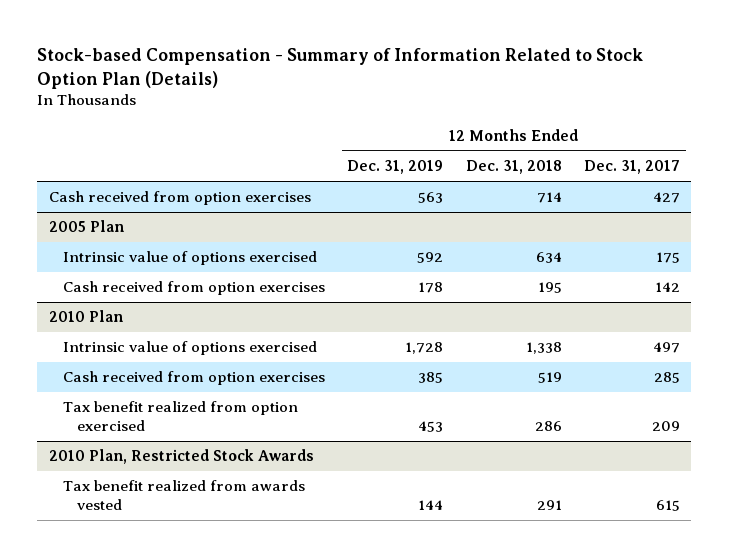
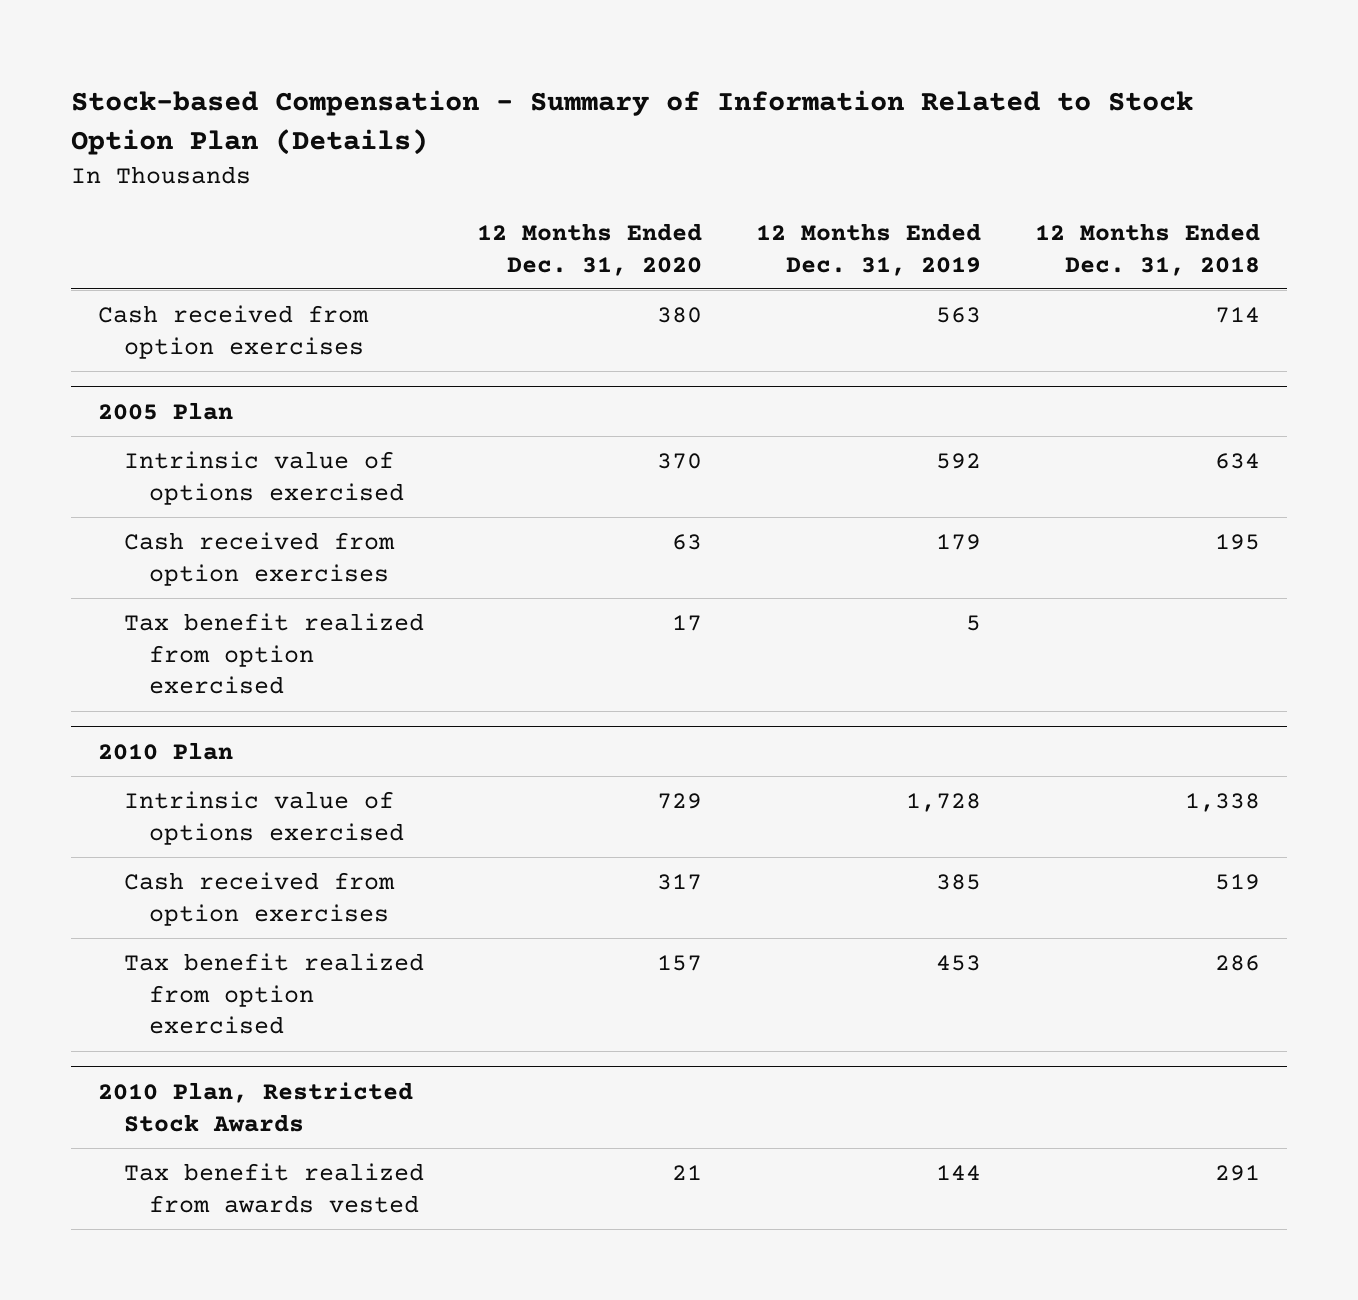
[583,160,680,175] Dec. 31, 2017 -> none
none -> [477,222,703,276] 12 Months Ended Dec. 31, 2020
[418,282,444,294] 178 -> [936,533,982,550] 179
none -> [123,612,424,695] Tax benefit realized from option exercised

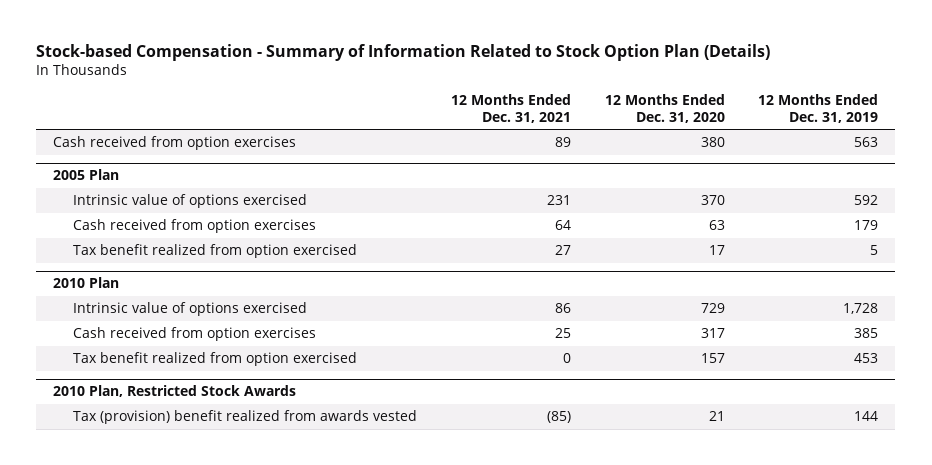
[1035,222,1261,276] 12 Months Ended Dec. 31, 2018 -> none
none -> [450,94,571,123] 12 Months Ended Dec. 31, 2021
[123,1162,424,1213] Tax benefit realized from awards vested -> [72,410,417,425] Tax (provision) benefit realized from awards vested

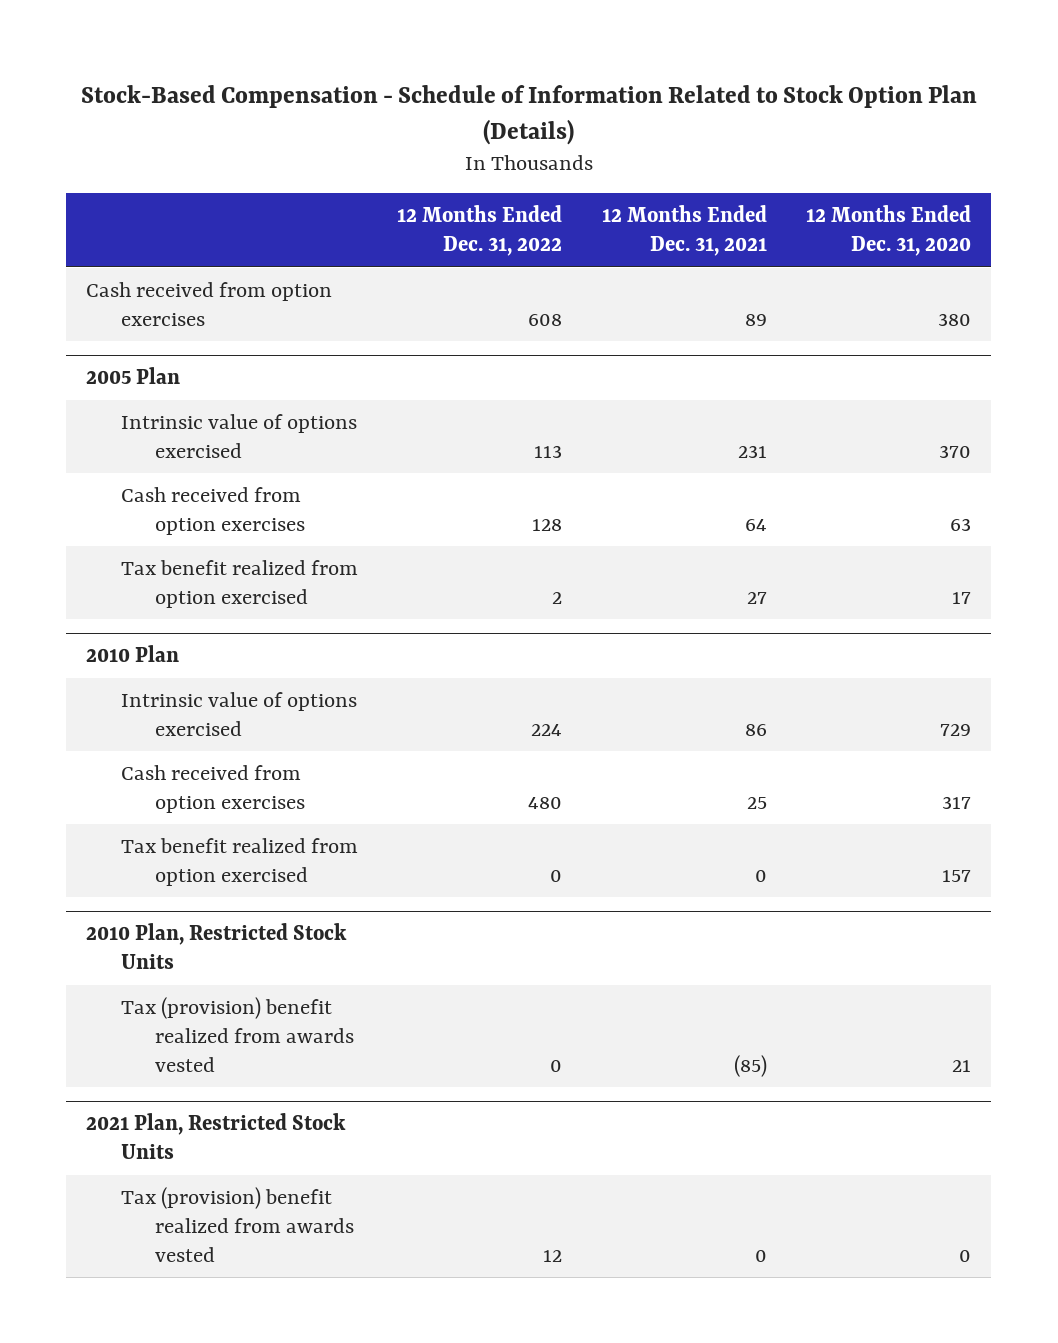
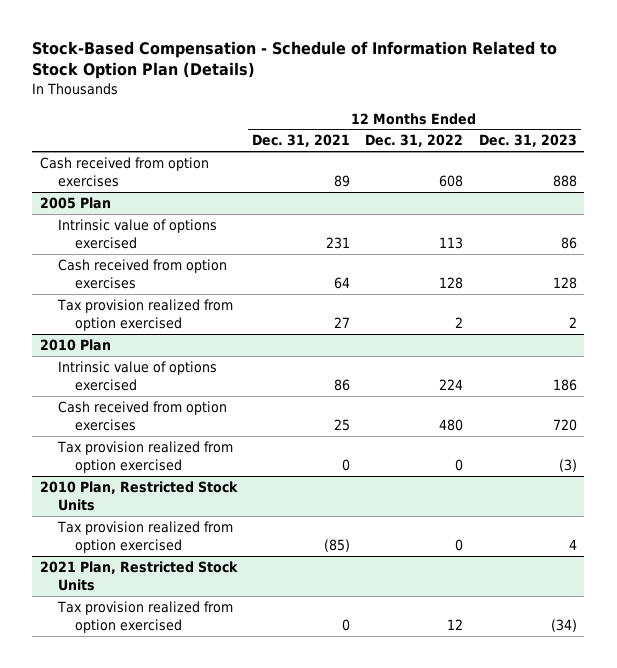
[806,204,972,257] 12 Months Ended Dec. 31, 2020 -> none
none -> [478,134,577,148] Dec. 31, 2023
[120,559,358,608] Tax benefit realized from option exercised -> [56,298,233,331] Tax provision realized from option exercised
[120,837,358,886] Tax benefit realized from option exercised -> [56,440,233,473] Tax provision realized from option exercised
[120,996,355,1073] Tax (provision) benefit realized from awards vested -> none
none -> [56,520,233,553] Tax provision realized from option exercised
[120,1186,355,1263] Tax (provision) benefit realized from awards vested -> none
none -> [56,600,233,633] Tax provision realized from option exercised

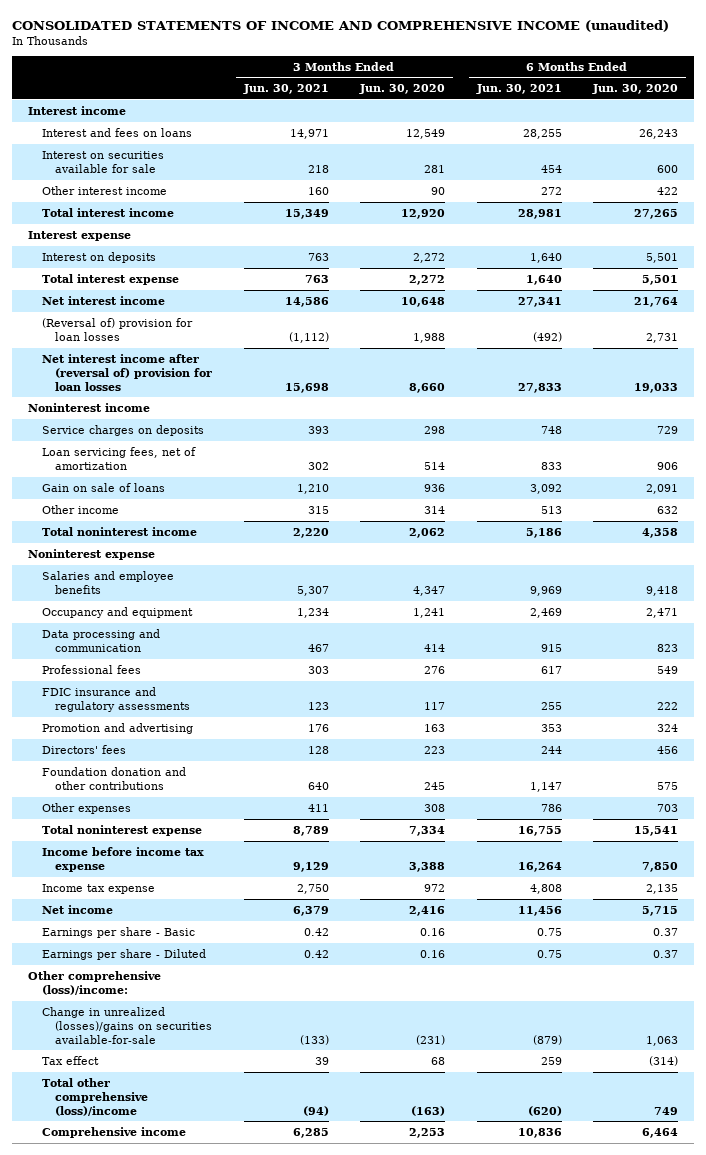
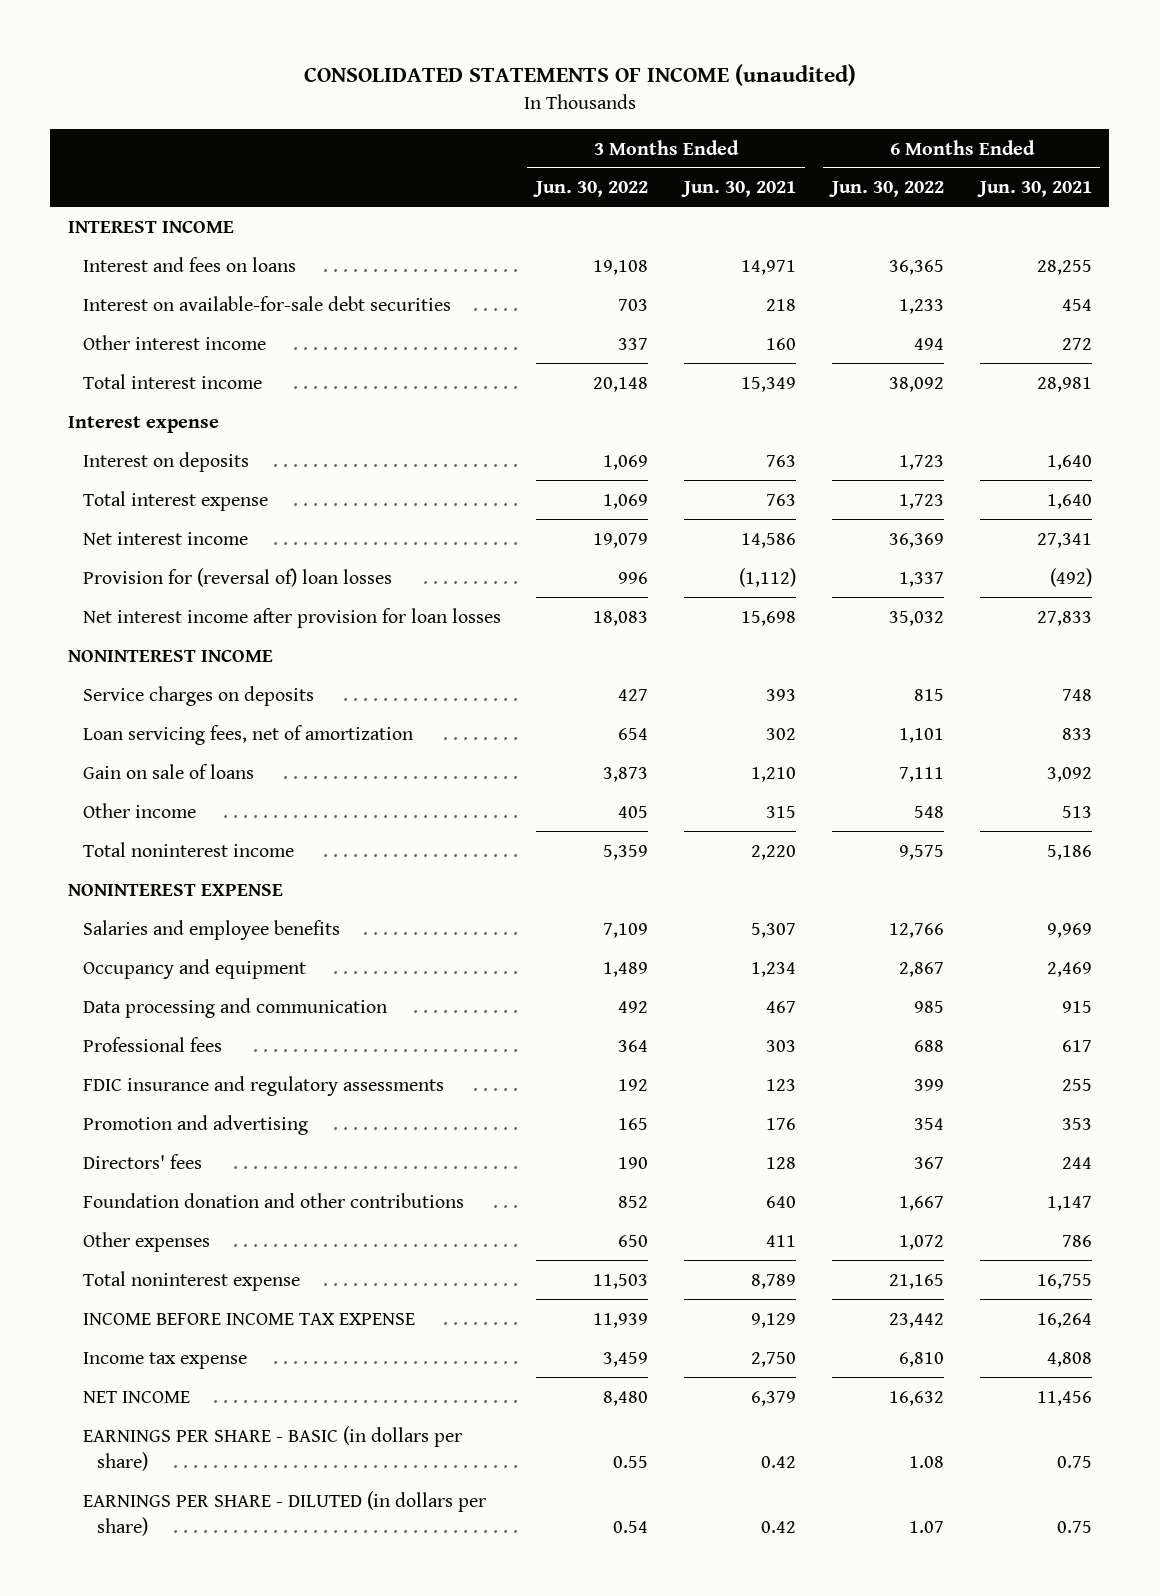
[12,19,670,32] CONSOLIDATED STATEMENTS OF INCOME AND COMPREHENSIVE INCOME (unaudited) -> [303,63,856,86] CONSOLIDATED STATEMENTS OF INCOME (unaudited)
[359,84,446,95] Jun. 30, 2020 -> none
[592,84,679,95] Jun. 30, 2020 -> none
none -> [533,181,649,198] Jun. 30, 2022
none -> [828,181,944,198] Jun. 30, 2022
[28,105,127,115] Interest income -> [68,219,235,233] INTEREST INCOME
[41,150,164,173] Interest on securities available for sale -> [82,295,451,311] Interest on available-for-sale debt securities
[41,317,193,341] (Reversal of) provision for loan losses -> [82,567,392,587] Provision for (reversal of) loan losses
[41,353,213,391] Net interest income after (reversal of) provision for loan losses -> [82,607,501,628] Net interest income after provision for loan losses
[28,402,151,412] Noninterest income -> [68,648,274,662] NONINTEREST INCOME
[28,548,156,560] Noninterest expense -> [68,883,284,896] NONINTEREST EXPENSE
[41,846,204,872] Income before income tax expense -> [82,1312,415,1325] INCOME BEFORE INCOME TAX EXPENSE
[28,970,162,995] Other comprehensive (loss)/income: -> none
[41,1006,213,1044] Change in unrealized (losses)/gains on securities available-for-sale -> none
[41,1055,99,1065] Tax effect -> none
[41,1077,149,1116] Total other comprehensive (loss)/income -> none
[41,1126,186,1138] Comprehensive income -> none
[41,904,113,914] Net income -> [82,1390,190,1403] NET INCOME
[41,926,195,938] Earnings per share - Basic -> [82,1425,462,1471] EARNINGS PER SHARE - BASIC (in dollars per share)
[41,948,206,960] Earnings per share - Diluted -> [82,1490,486,1536] EARNINGS PER SHARE - DILUTED (in dollars per share)

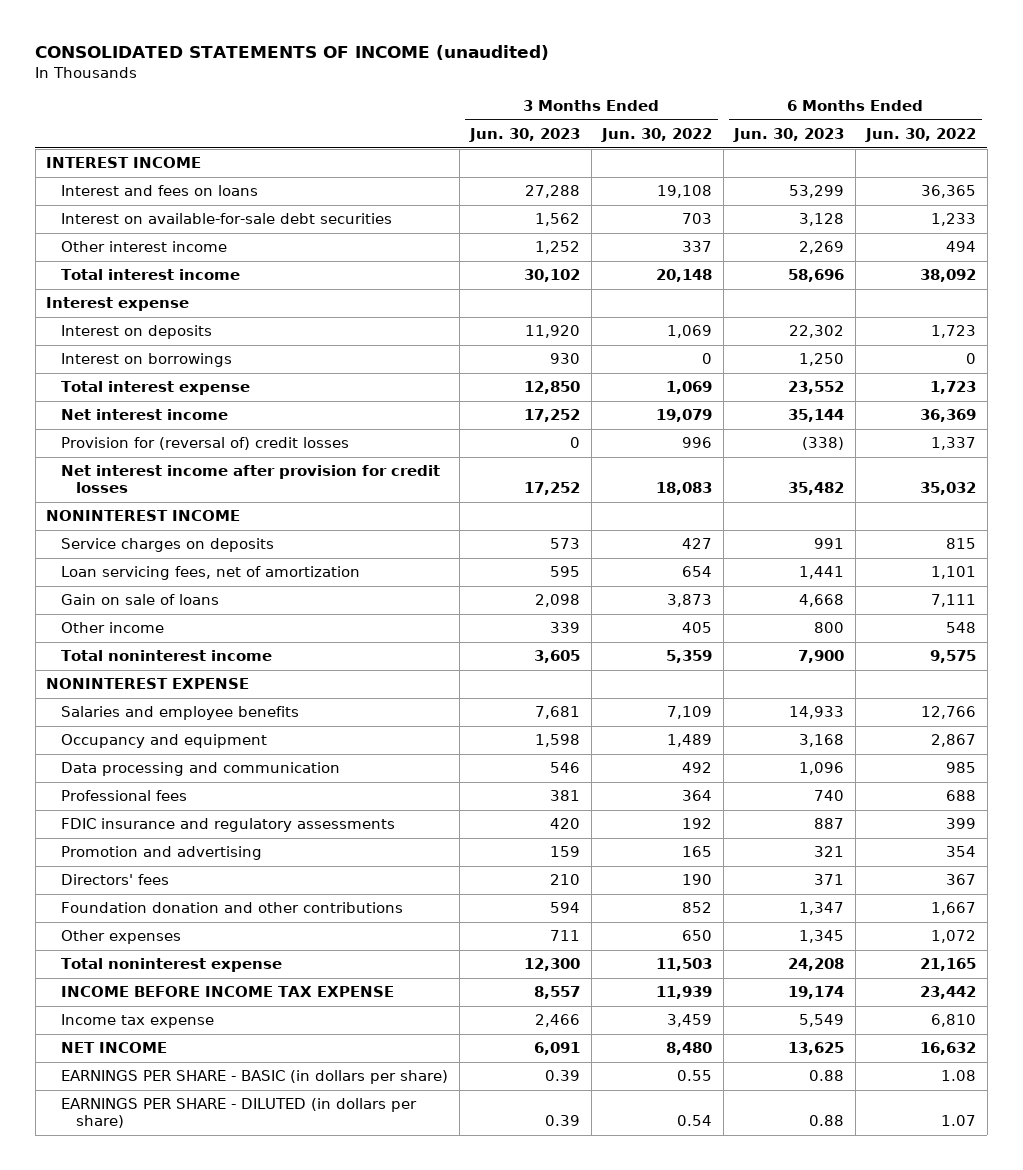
[681,181,797,198] Jun. 30, 2021 -> none
[976,181,1092,198] Jun. 30, 2021 -> none
none -> [469,128,581,143] Jun. 30, 2023
none -> [733,128,845,143] Jun. 30, 2023
none -> [61,353,233,368] Interest on borrowings
[82,567,392,587] Provision for (reversal of) loan losses -> [61,437,350,451] Provision for (reversal of) credit losses
[82,607,501,628] Net interest income after provision for loan losses -> [61,465,441,494] Net interest income after provision for credit losses

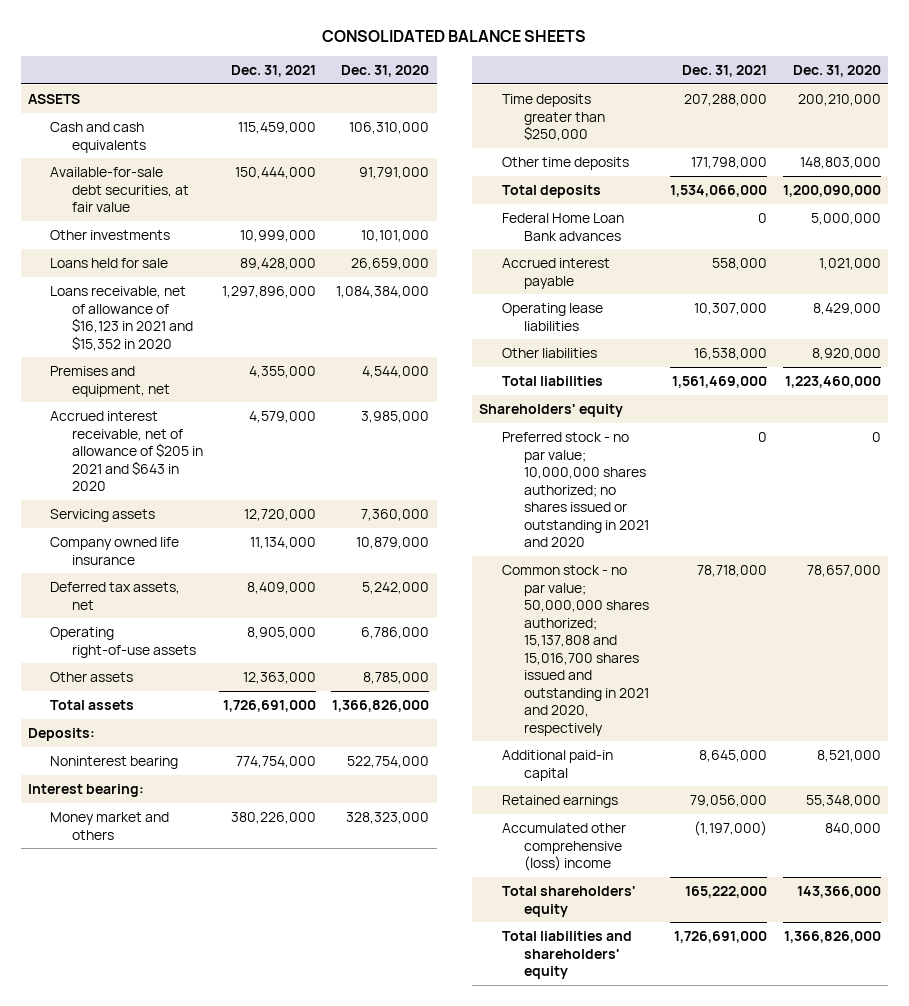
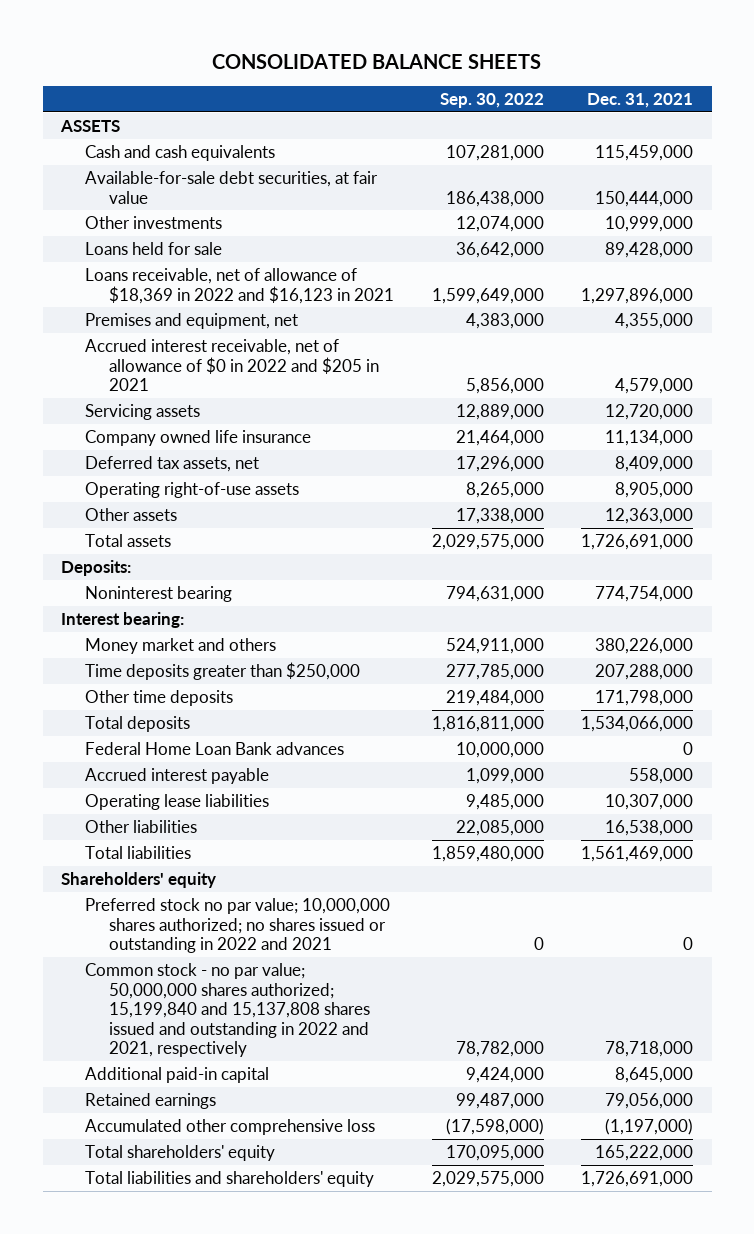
[341,65,430,78] Dec. 31, 2020 -> none
none -> [439,92,544,108] Sep. 30, 2022
[50,286,194,351] Loans receivable, net of allowance of $16,123 in 2021 and $15,352 in 2020 -> [85,267,395,304] Loans receivable, net of allowance of $18,369 in 2022 and $16,123 in 2021
[50,411,204,492] Accrued interest receivable, net of allowance of $205 in 2021 and $643 in 2020 -> [85,338,380,392] Accrued interest receivable, net of allowance of $0 in 2022 and $205 in 2021
[501,432,649,548] Preferred stock - no par value; 10,000,000 shares authorized; no shares issued or outstanding in 2021 and 2020 -> [85,897,391,954] Preferred stock no par value; 10,000,000 shares authorized; no shares issued or outstanding in 2022 and 2021
[501,565,649,736] Common stock - no par value; 50,000,000 shares authorized; 15,137,808 and 15,016,700 shares issued and outstanding in 2021 and 2020, respectively -> [85,962,371,1058] Common stock - no par value; 50,000,000 shares authorized; 15,199,840 and 15,137,808 shares issued and outstanding in 2022 and 2021, respectively
[501,823,626,872] Accumulated other comprehensive (loss) income -> [85,1118,376,1135] Accumulated other comprehensive loss

